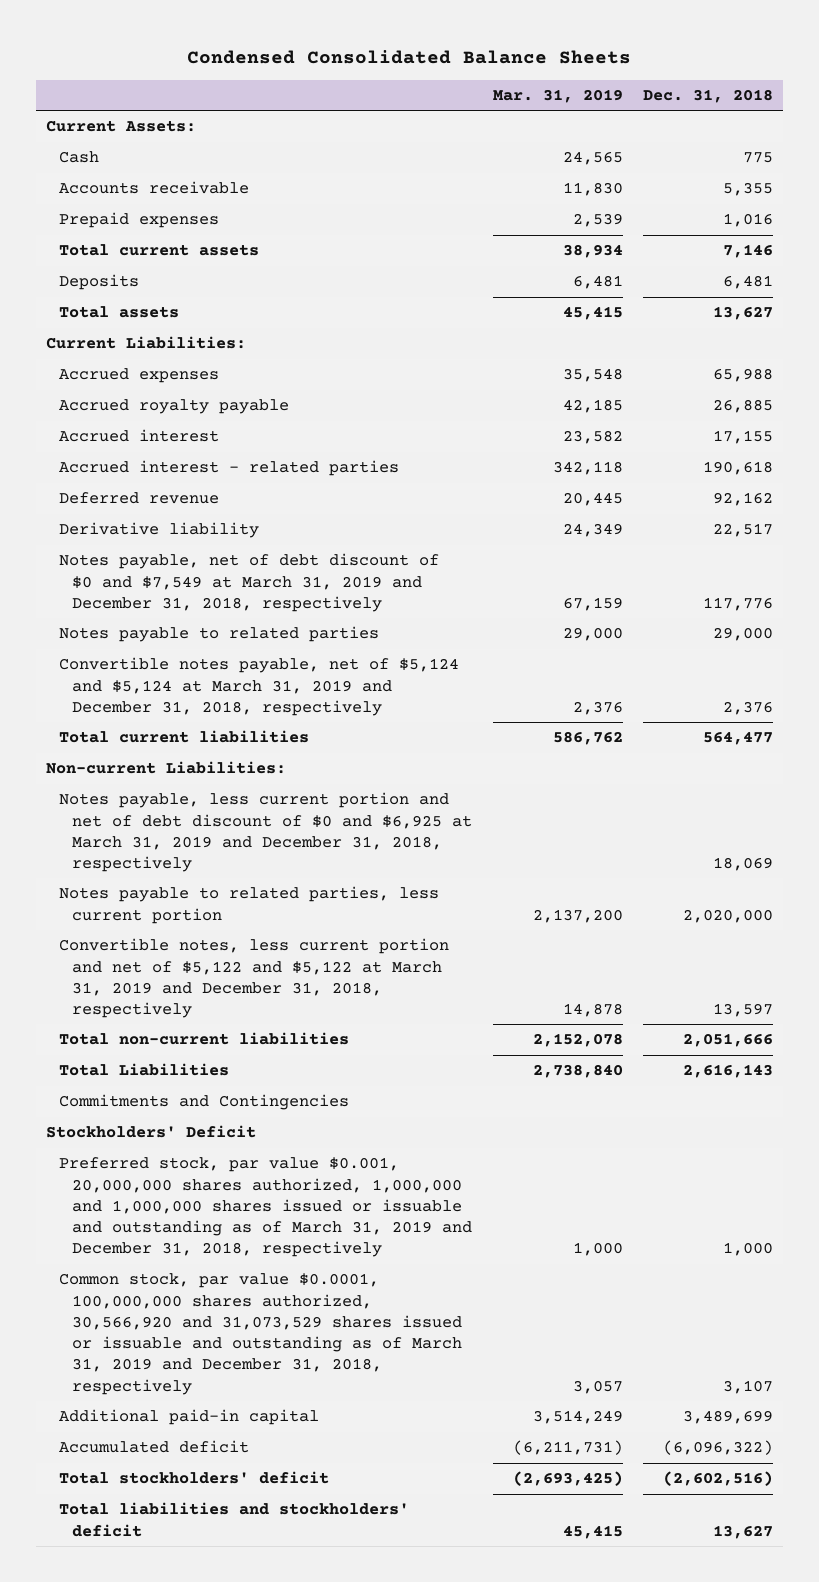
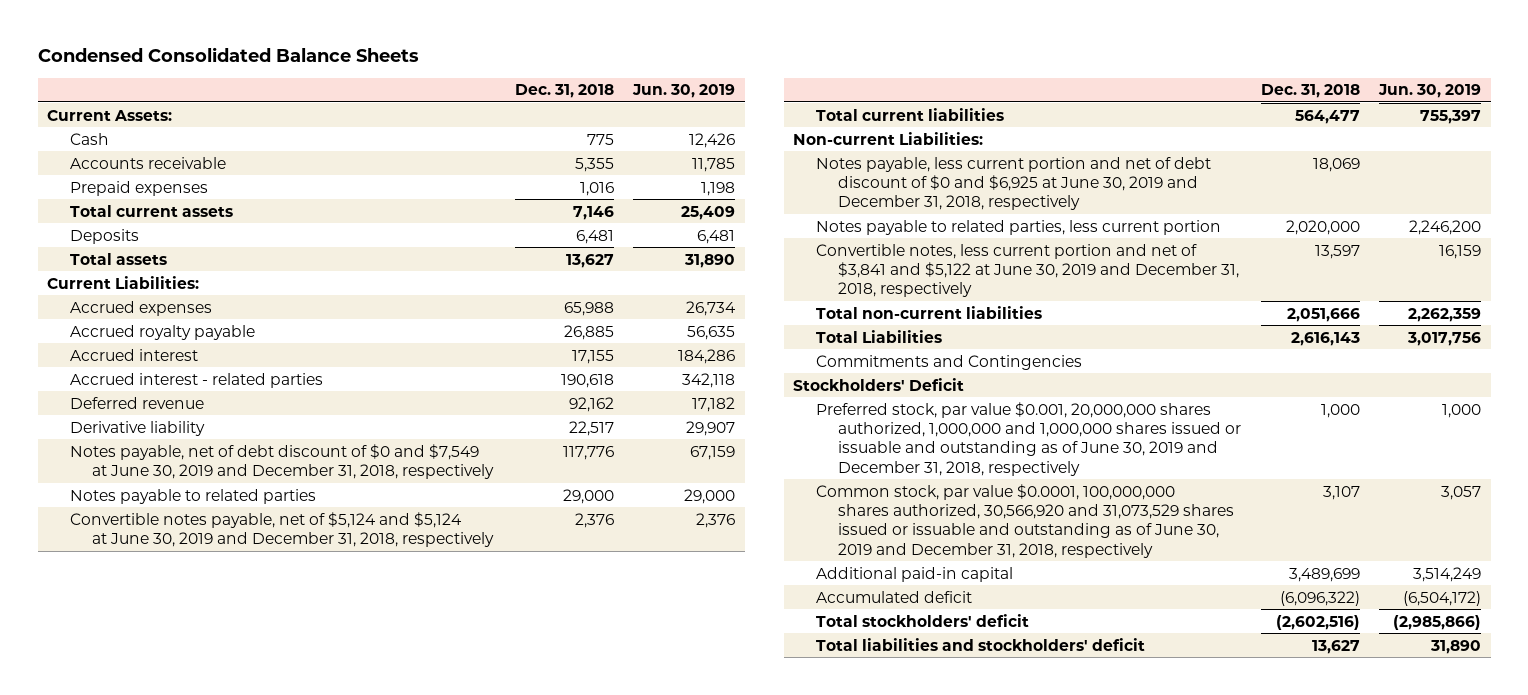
[492,88,623,103] Mar. 31, 2019 -> none
none -> [631,84,735,99] Jun. 30, 2019
[59,553,440,612] Notes payable, net of debt discount of $0 and $7,549 at March 31, 2019 and December 31, 2018, respectively -> [69,443,495,479] Notes payable, net of debt discount of $0 and $7,549 at June 30, 2019 and December 31, 2018, respectively
[59,657,460,716] Convertible notes payable, net of $5,124 and $5,124 at March 31, 2019 and December 31, 2018, respectively -> [69,511,495,547] Convertible notes payable, net of $5,124 and $5,124 at June 30, 2019 and December 31, 2018, respectively
[59,792,473,873] Notes payable, less current portion and net of debt discount of $0 and $6,925 at March 31, 2019 and December 31, 2018, respectively -> [815,156,1211,211] Notes payable, less current portion and net of debt discount of $0 and $6,925 at June 30, 2019 and December 31, 2018, respectively
[59,938,450,1019] Convertible notes, less current portion and net of $5,122 and $5,122 at March 31, 2019 and December 31, 2018, respectively -> [815,243,1240,298] Convertible notes, less current portion and net of $3,841 and $5,122 at June 30, 2019 and December 31, 2018, respectively
[59,1157,473,1258] Preferred stock, par value $0.001, 20,000,000 shares authorized, 1,000,000 and 1,000,000 shares issued or issuable and outstanding as of March 31, 2019 and December 31, 2018, respectively -> [815,401,1242,476] Preferred stock, par value $0.001, 20,000,000 shares authorized, 1,000,000 and 1,000,000 shares issued or issuable and outstanding as of June 30, 2019 and December 31, 2018, respectively
[59,1273,463,1395] Common stock, par value $0.0001, 100,000,000 shares authorized, 30,566,920 and 31,073,529 shares issued or issuable and outstanding as of March 31, 2019 and December 31, 2018, respectively -> [815,483,1235,558] Common stock, par value $0.0001, 100,000,000 shares authorized, 30,566,920 and 31,073,529 shares issued or issuable and outstanding as of June 30, 2019 and December 31, 2018, respectively

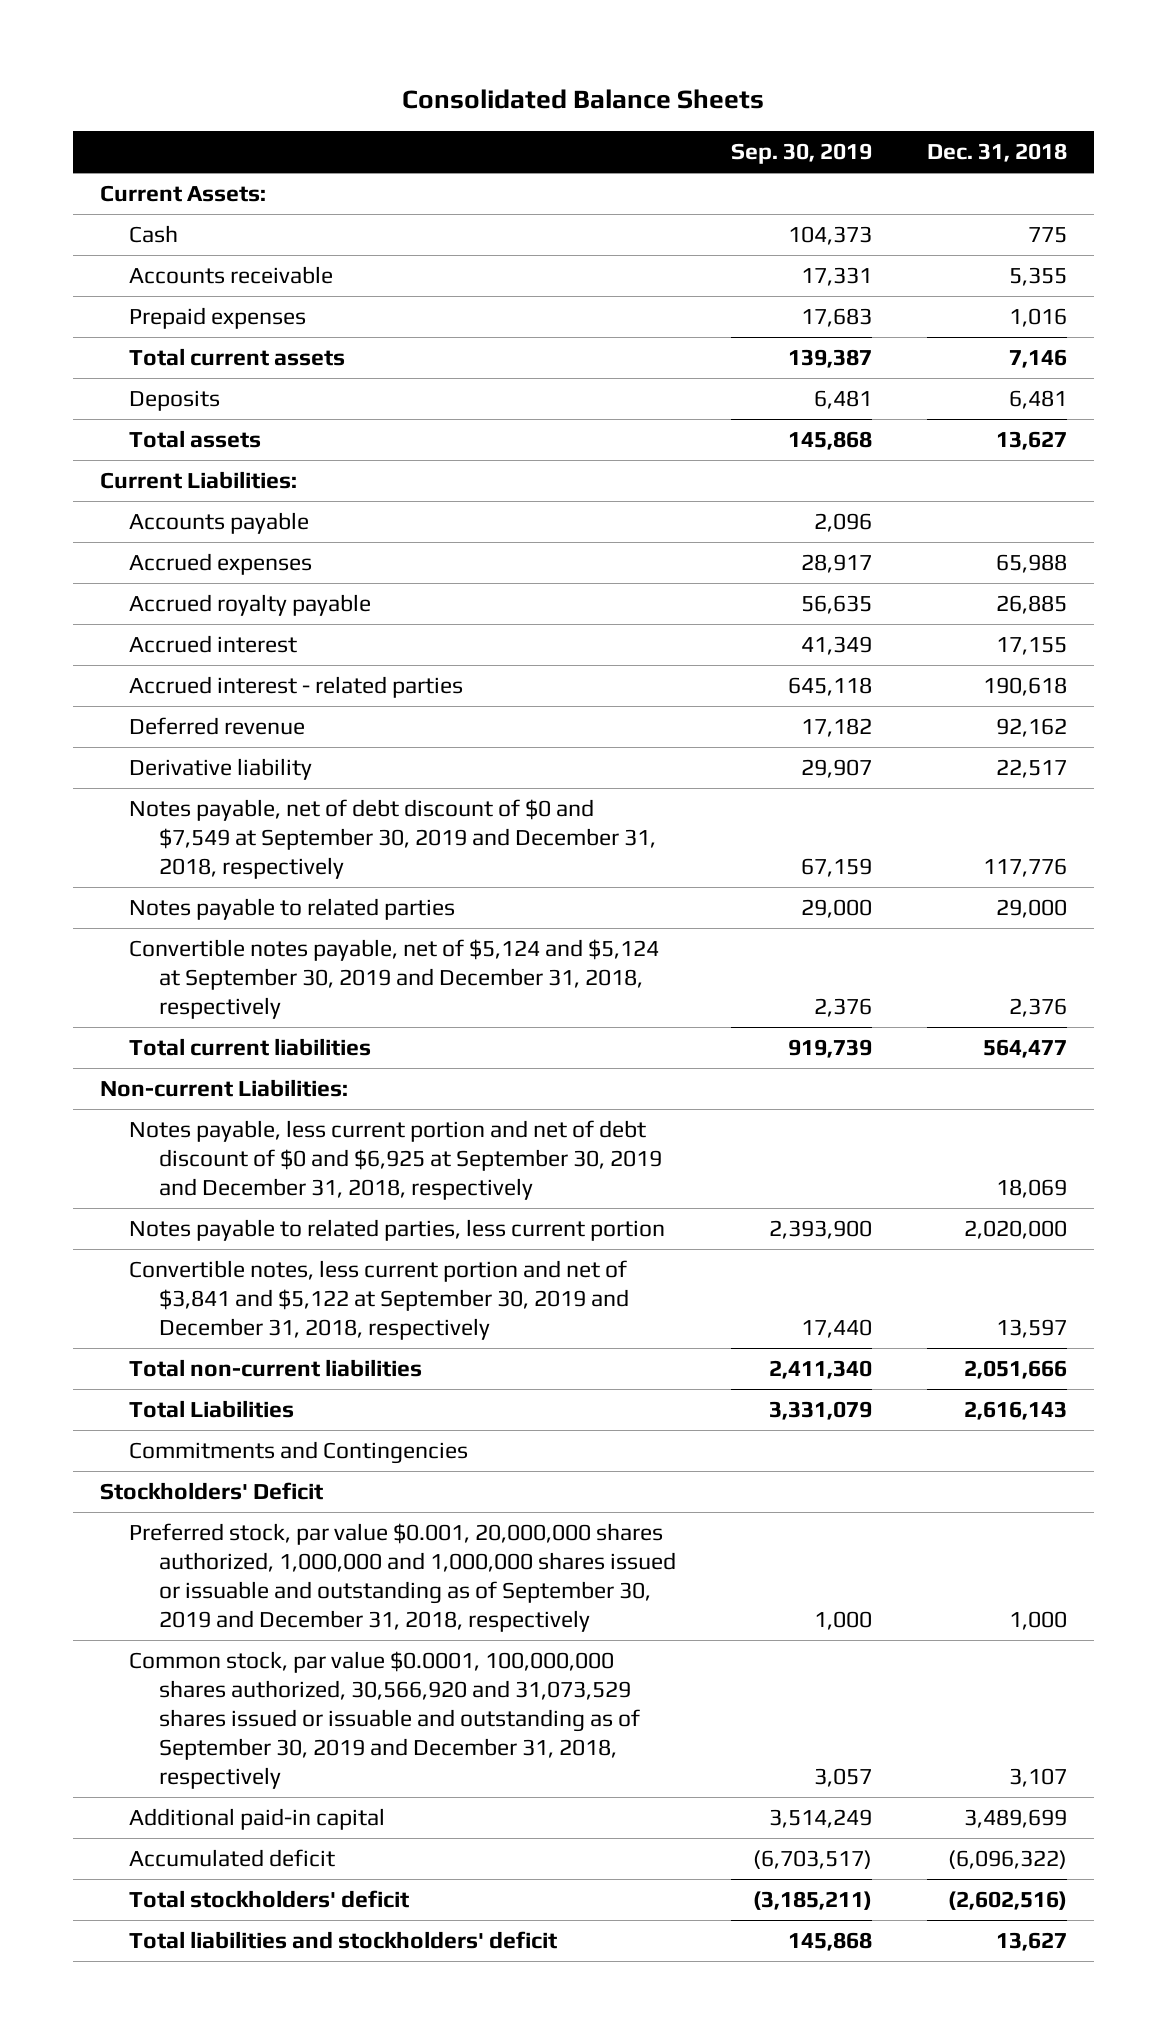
[37,47,419,63] Condensed Consolidated Balance Sheets -> [402,89,765,110] Consolidated Balance Sheets
[631,84,735,99] Jun. 30, 2019 -> none
none -> [730,143,872,165] Sep. 30, 2019
none -> [129,511,310,534] Accounts payable
[69,443,495,479] Notes payable, net of debt discount of $0 and $7,549 at June 30, 2019 and December 31, 2018, respectively -> [129,798,656,879] Notes payable, net of debt discount of $0 and $7,549 at September 30, 2019 and December 31, 2018, respectively
[69,511,495,547] Convertible notes payable, net of $5,124 and $5,124 at June 30, 2019 and December 31, 2018, respectively -> [129,938,660,1019] Convertible notes payable, net of $5,124 and $5,124 at September 30, 2019 and December 31, 2018, respectively
[815,156,1211,211] Notes payable, less current portion and net of debt discount of $0 and $6,925 at June 30, 2019 and December 31, 2018, respectively -> [129,1119,662,1200] Notes payable, less current portion and net of debt discount of $0 and $6,925 at September 30, 2019 and December 31, 2018, respectively
[815,243,1240,298] Convertible notes, less current portion and net of $3,841 and $5,122 at June 30, 2019 and December 31, 2018, respectively -> [129,1259,629,1340] Convertible notes, less current portion and net of $3,841 and $5,122 at September 30, 2019 and December 31, 2018, respectively
[815,401,1242,476] Preferred stock, par value $0.001, 20,000,000 shares authorized, 1,000,000 and 1,000,000 shares issued or issuable and outstanding as of June 30, 2019 and December 31, 2018, respectively -> [129,1522,676,1632] Preferred stock, par value $0.001, 20,000,000 shares authorized, 1,000,000 and 1,000,000 shares issued or issuable and outstanding as of September 30, 2019 and December 31, 2018, respectively
[815,483,1235,558] Common stock, par value $0.0001, 100,000,000 shares authorized, 30,566,920 and 31,073,529 shares issued or issuable and outstanding as of June 30, 2019 and December 31, 2018, respectively -> [129,1650,640,1789] Common stock, par value $0.0001, 100,000,000 shares authorized, 30,566,920 and 31,073,529 shares issued or issuable and outstanding as of September 30, 2019 and December 31, 2018, respectively

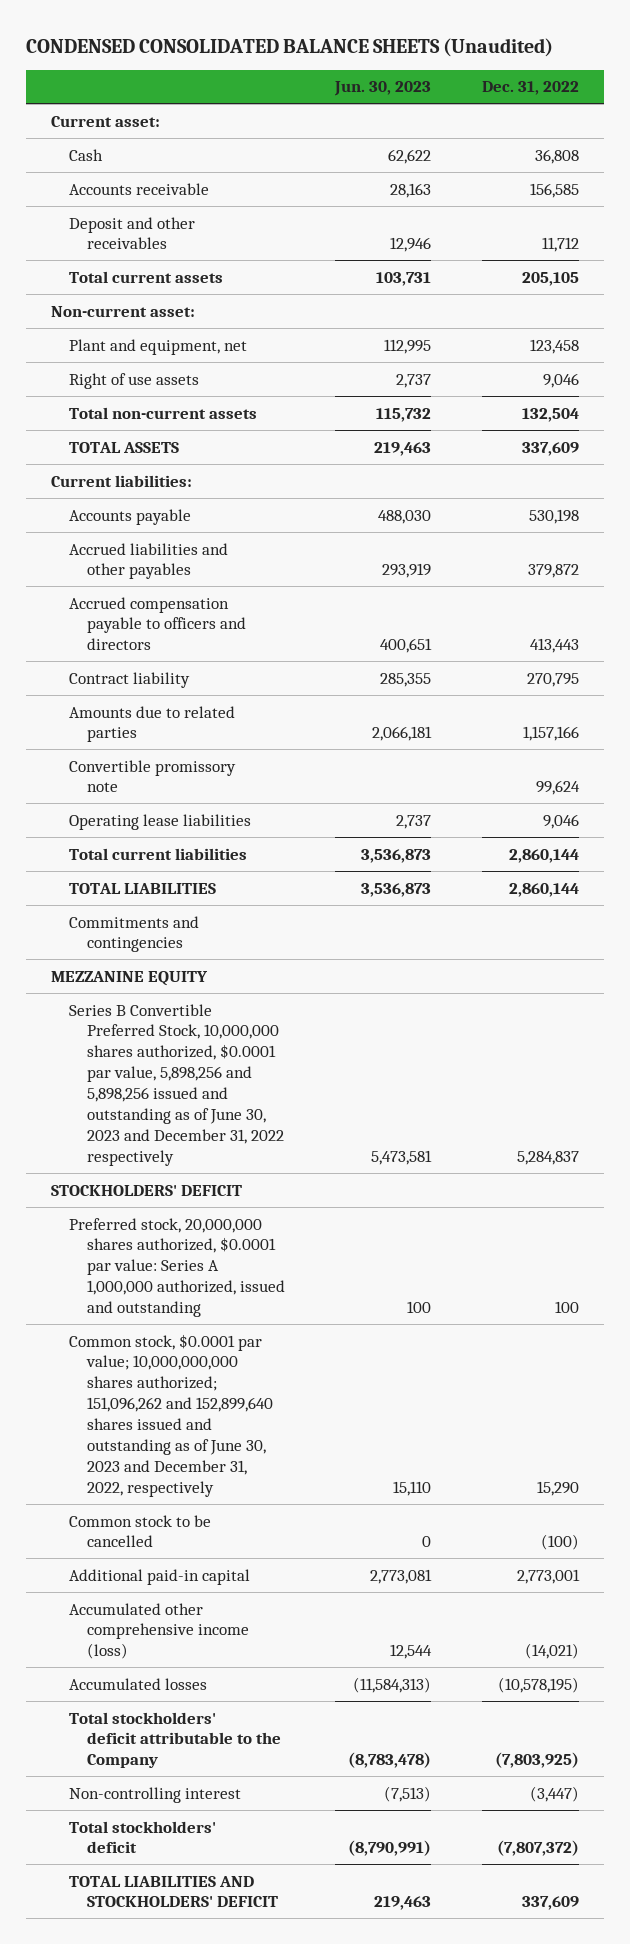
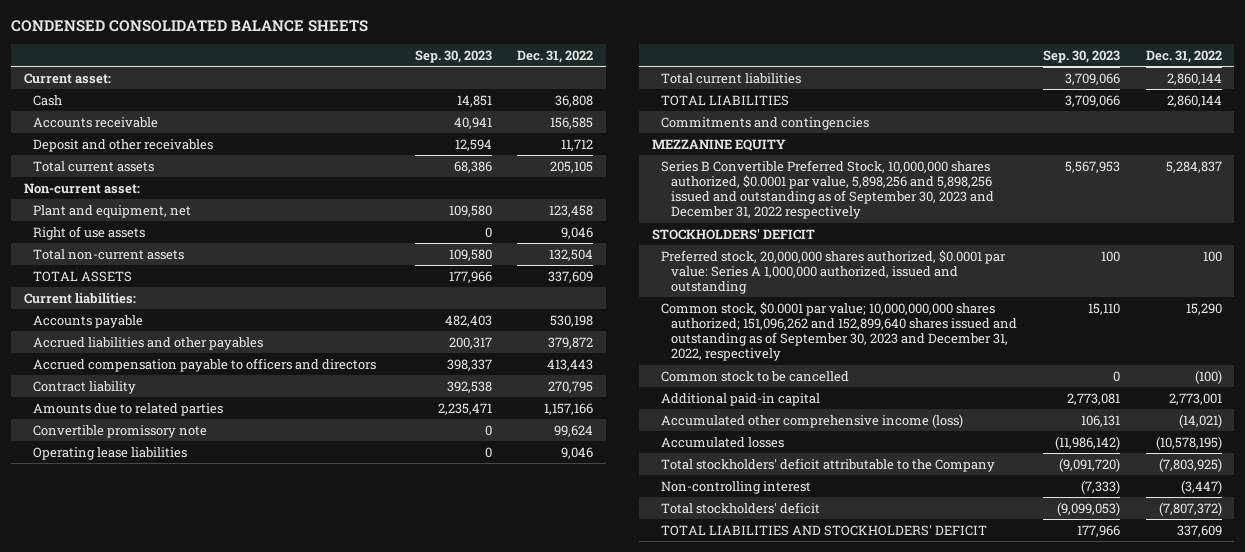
[26,37,554,57] CONDENSED CONSOLIDATED BALANCE SHEETS (Unaudited) -> [10,20,368,33] CONDENSED CONSOLIDATED BALANCE SHEETS
[334,81,432,97] Jun. 30, 2023 -> none
none -> [414,49,492,63] Sep. 30, 2023
[69,1003,285,1167] Series B Convertible Preferred Stock, 10,000,000 shares authorized, $0.0001 par value, 5,898,256 and 5,898,256 issued and outstanding as of June 30, 2023 and December 31, 2022 respectively -> [661,159,994,220] Series B Convertible Preferred Stock, 10,000,000 shares authorized, $0.0001 par value, 5,898,256 and 5,898,256 issued and outstanding as of September 30, 2023 and December 31, 2022 respectively
[69,1333,274,1498] Common stock, $0.0001 par value; 10,000,000,000 shares authorized; 151,096,262 and 152,899,640 shares issued and outstanding as of June 30, 2023 and December 31, 2022, respectively -> [661,301,1017,362] Common stock, $0.0001 par value; 10,000,000,000 shares authorized; 151,096,262 and 152,899,640 shares issued and outstanding as of September 30, 2023 and December 31, 2022, respectively

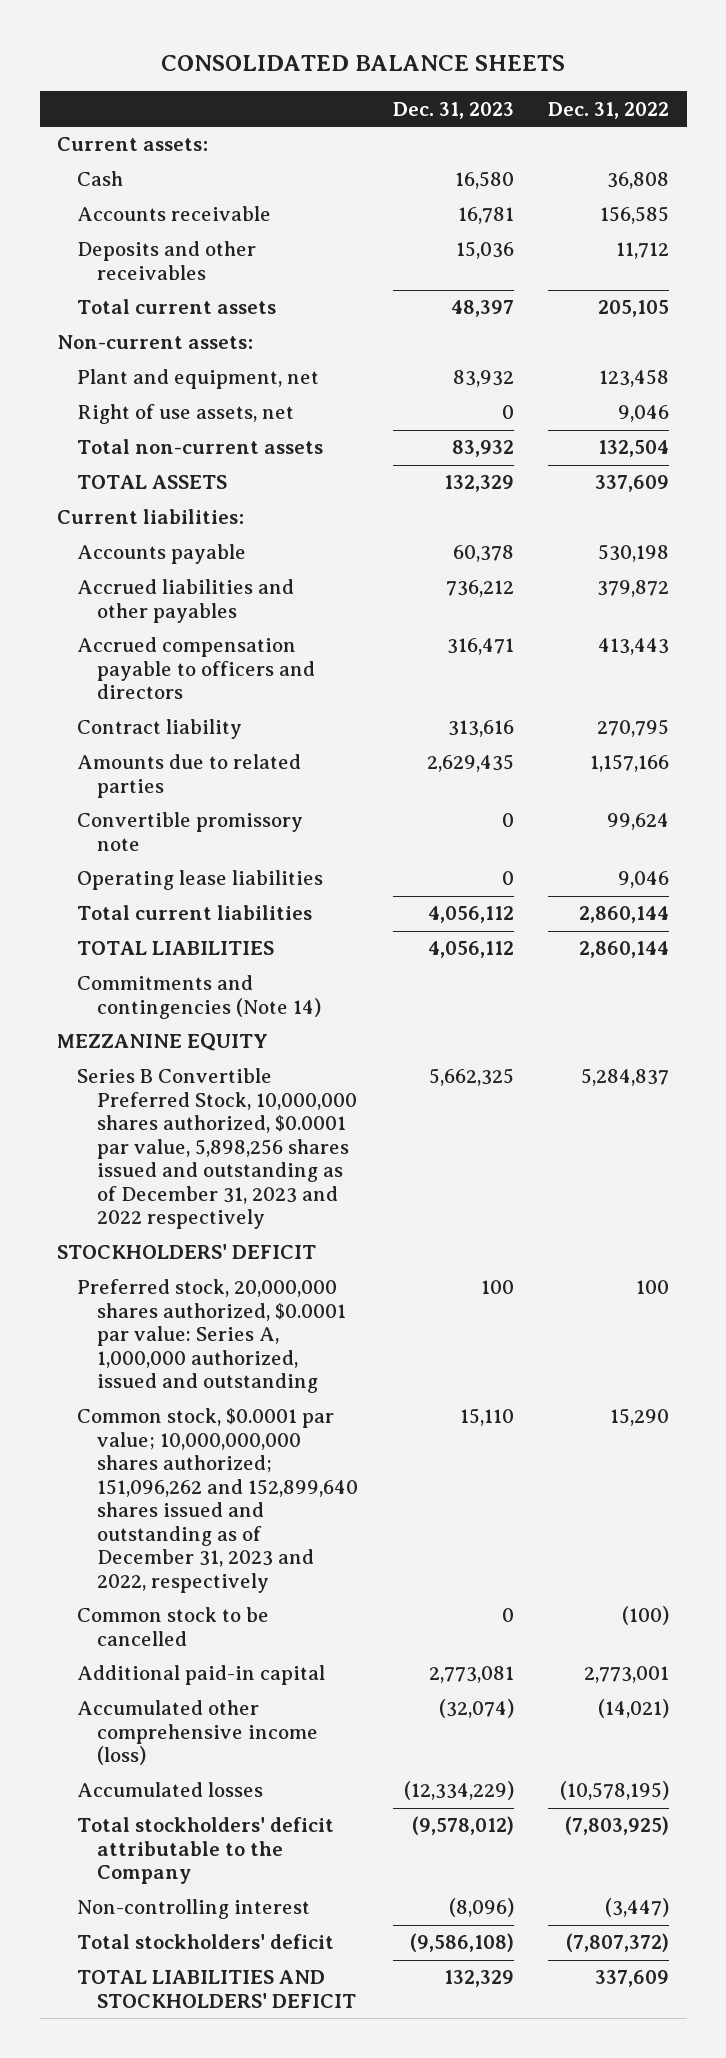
[10,20,368,33] CONDENSED CONSOLIDATED BALANCE SHEETS -> [161,55,566,72] CONSOLIDATED BALANCE SHEETS
[414,49,492,63] Sep. 30, 2023 -> none
none -> [392,101,514,119] Dec. 31, 2023
[23,72,111,84] Current asset: -> [56,137,208,152] Current assets:
[33,138,214,152] Deposit and other receivables -> [76,241,256,280] Deposits and other receivables
[23,182,140,194] Non-current asset: -> [56,335,253,350] Non-current assets:
[33,225,146,240] Right of use assets -> [76,404,294,425] Right of use assets, net
[661,116,870,130] Commitments and contingencies -> [76,975,321,1019] Commitments and contingencies (Note 14)
[661,159,994,220] Series B Convertible Preferred Stock, 10,000,000 shares authorized, $0.0001 par value, 5,898,256 and 5,898,256 issued and outstanding as of September 30, 2023 and December 31, 2022 respectively -> [76,1068,357,1230] Series B Convertible Preferred Stock, 10,000,000 shares authorized, $0.0001 par value, 5,898,256 shares issued and outstanding as of December 31, 2023 and 2022 respectively
[661,249,1007,294] Preferred stock, 20,000,000 shares authorized, $0.0001 par value: Series A 1,000,000 authorized, issued and outstanding -> [76,1279,346,1394] Preferred stock, 20,000,000 shares authorized, $0.0001 par value: Series A, 1,000,000 authorized, issued and outstanding
[661,301,1017,362] Common stock, $0.0001 par value; 10,000,000,000 shares authorized; 151,096,262 and 152,899,640 shares issued and outstanding as of September 30, 2023 and December 31, 2022, respectively -> [76,1408,358,1593] Common stock, $0.0001 par value; 10,000,000,000 shares authorized; 151,096,262 and 152,899,640 shares issued and outstanding as of December 31, 2023 and 2022, respectively

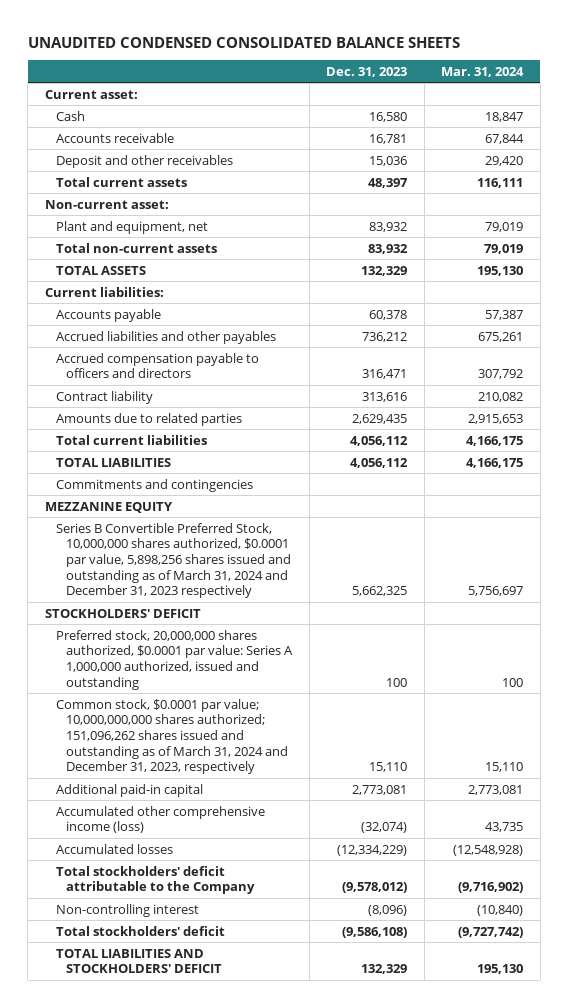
[161,55,566,72] CONSOLIDATED BALANCE SHEETS -> [27,36,460,48] UNAUDITED CONDENSED CONSOLIDATED BALANCE SHEETS
[548,101,670,119] Dec. 31, 2022 -> none
none -> [441,66,525,77] Mar. 31, 2024
[56,137,208,152] Current assets: -> [44,89,138,99] Current asset:
[76,241,256,280] Deposits and other receivables -> [55,154,233,168] Deposit and other receivables
[56,335,253,350] Non-current assets: -> [44,199,169,209] Non-current asset:
[76,404,294,425] Right of use assets, net -> none
[76,812,303,851] Convertible promissory note -> none
[76,870,323,891] Operating lease liabilities -> none
[76,975,321,1019] Commitments and contingencies (Note 14) -> [55,478,253,492] Commitments and contingencies
[76,1068,357,1230] Series B Convertible Preferred Stock, 10,000,000 shares authorized, $0.0001 par value, 5,898,256 shares issued and outstanding as of December 31, 2023 and 2022 respectively -> [55,522,292,599] Series B Convertible Preferred Stock, 10,000,000 shares authorized, $0.0001 par value, 5,898,256 shares issued and outstanding as of March 31, 2024 and December 31, 2023 respectively
[76,1607,269,1646] Common stock to be cancelled -> none
[76,1279,346,1394] Preferred stock, 20,000,000 shares authorized, $0.0001 par value: Series A, 1,000,000 authorized, issued and outstanding -> [55,629,294,690] Preferred stock, 20,000,000 shares authorized, $0.0001 par value: Series A 1,000,000 authorized, issued and outstanding
[76,1408,358,1593] Common stock, $0.0001 par value; 10,000,000,000 shares authorized; 151,096,262 and 152,899,640 shares issued and outstanding as of December 31, 2023 and 2022, respectively -> [55,698,289,775] Common stock, $0.0001 par value; 10,000,000,000 shares authorized; 151,096,262 shares issued and outstanding as of March 31, 2024 and December 31, 2023, respectively

